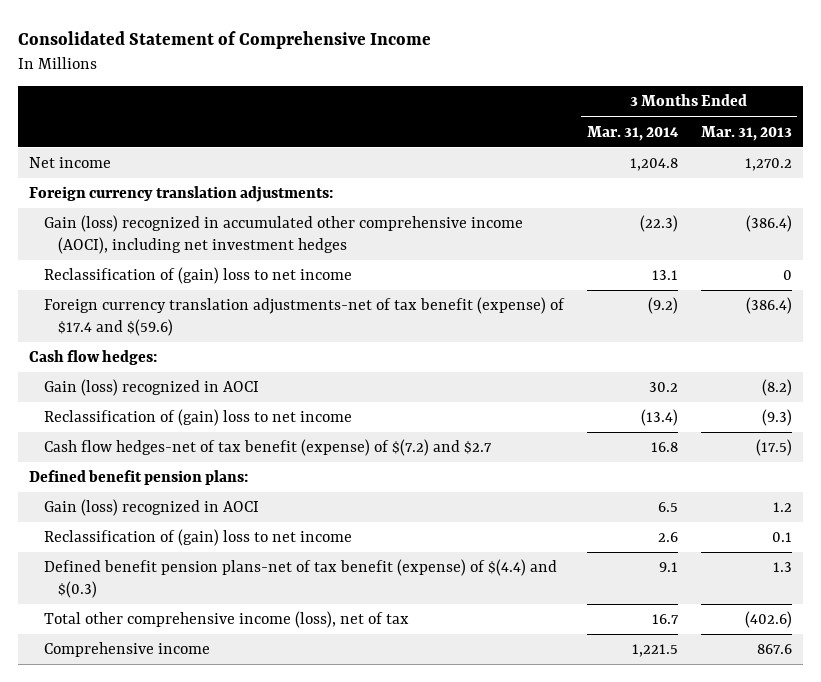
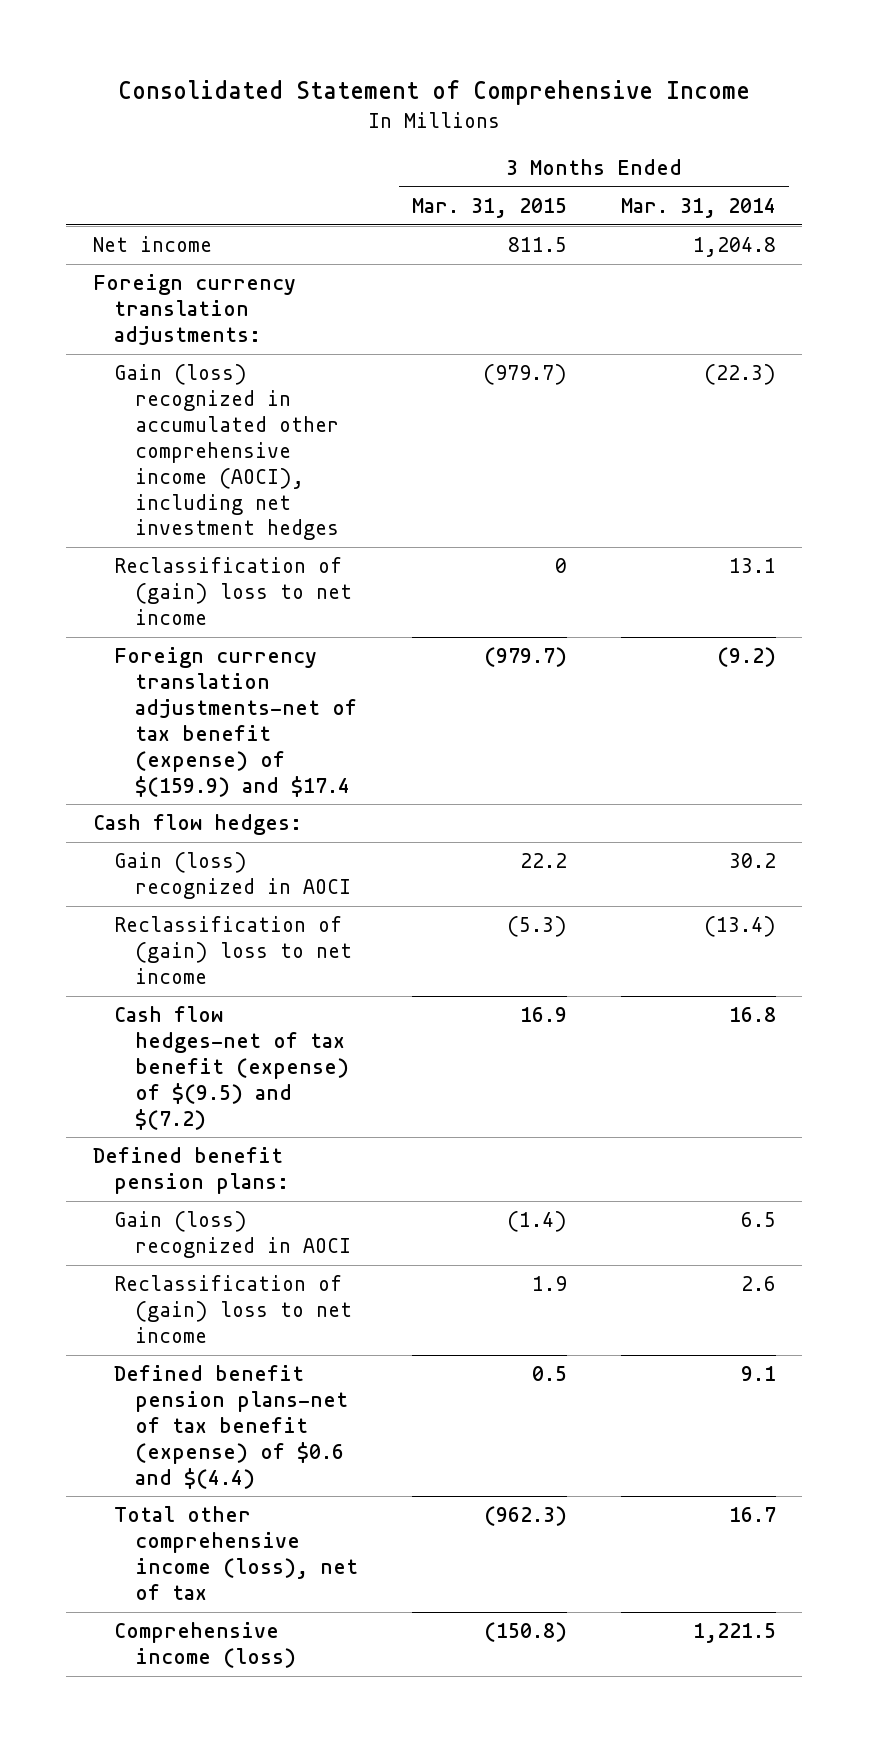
[700,125,792,141] Mar. 31, 2013 -> none
none -> [412,197,568,218] Mar. 31, 2015
[43,297,565,337] Foreign currency translation adjustments-net of tax benefit (expense) of $17.4 and $(59.6) -> [114,647,358,797] Foreign currency translation adjustments-net of tax benefit (expense) of $(159.9) and $17.4
[43,439,492,457] Cash flow hedges-net of tax benefit (expense) of $(7.2) and $2.7 -> [114,1006,350,1130] Cash flow hedges-net of tax benefit (expense) of $(9.5) and $(7.2)
[43,559,557,599] Defined benefit pension plans-net of tax benefit (expense) of $(4.4) and $(0.3) -> [114,1365,349,1489] Defined benefit pension plans-net of tax benefit (expense) of $0.6 and $(4.4)
[43,642,210,658] Comprehensive income -> [114,1622,297,1669] Comprehensive income (loss)

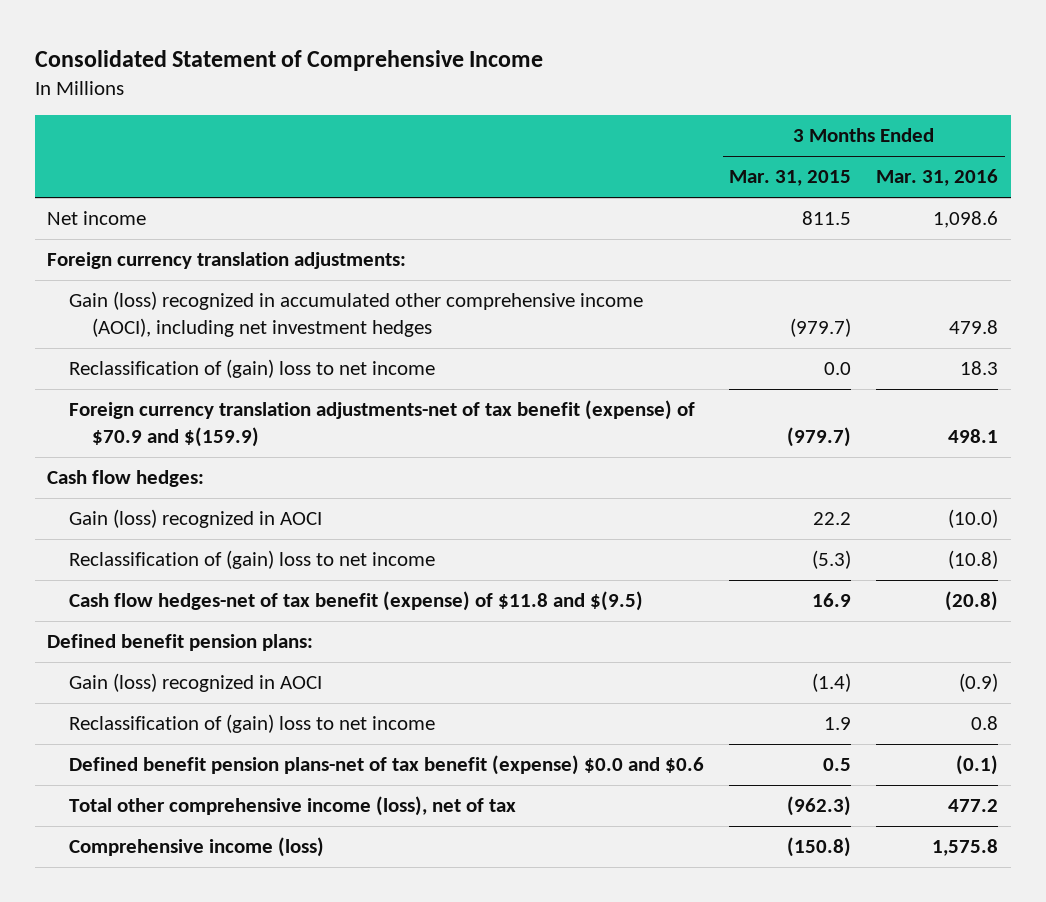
[620,197,776,218] Mar. 31, 2014 -> none
none -> [876,169,999,187] Mar. 31, 2016
[555,558,568,574] 0 -> [824,362,852,376] 0.0
[114,647,358,797] Foreign currency translation adjustments-net of tax benefit (expense) of $(159.9) and $17.4 -> [69,400,696,447] Foreign currency translation adjustments-net of tax benefit (expense) of $70.9 and $(159.9)
[114,1006,350,1130] Cash flow hedges-net of tax benefit (expense) of $(9.5) and $(7.2) -> [69,591,644,612] Cash flow hedges-net of tax benefit (expense) of $11.8 and $(9.5)
[114,1365,349,1489] Defined benefit pension plans-net of tax benefit (expense) of $0.6 and $(4.4) -> [69,755,705,776] Defined benefit pension plans-net of tax benefit (expense) $0.0 and $0.6

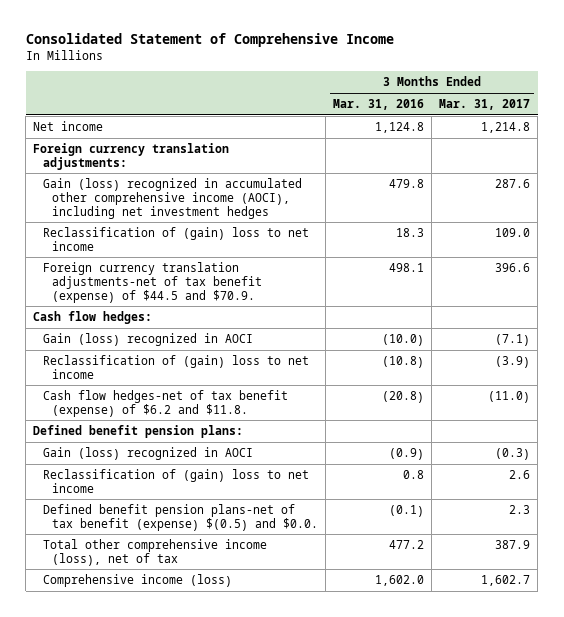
[729,170,852,187] Mar. 31, 2015 -> none
none -> [439,99,531,111] Mar. 31, 2017
[933,211,999,229] 1,098.6 -> [375,122,425,134] 1,124.8
[69,400,696,447] Foreign currency translation adjustments-net of tax benefit (expense) of $70.9 and $(159.9) -> [42,262,263,303] Foreign currency translation adjustments-net of tax benefit (expense) of $44.5 and $70.9.
[69,591,644,612] Cash flow hedges-net of tax benefit (expense) of $11.8 and $(9.5) -> [42,390,288,417] Cash flow hedges-net of tax benefit (expense) of $6.2 and $11.8.
[69,755,705,776] Defined benefit pension plans-net of tax benefit (expense) $0.0 and $0.6 -> [42,504,319,531] Defined benefit pension plans-net of tax benefit (expense) $(0.5) and $0.0.
[932,839,999,857] 1,575.8 -> [375,575,425,587] 1,602.0

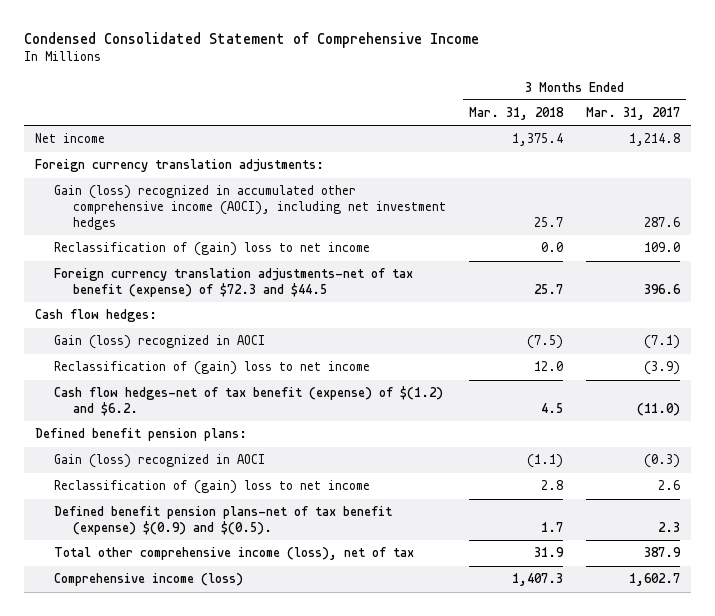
[25,32,394,47] Consolidated Statement of Comprehensive Income -> [23,31,479,48] Condensed Consolidated Statement of Comprehensive Income
[333,99,425,111] Mar. 31, 2016 -> none
none -> [469,107,565,121] Mar. 31, 2018
[42,262,263,303] Foreign currency translation adjustments-net of tax benefit (expense) of $44.5 and $70.9. -> [54,268,414,298] Foreign currency translation adjustments-net of tax benefit (expense) of $72.3 and $44.5
[42,390,288,417] Cash flow hedges-net of tax benefit (expense) of $6.2 and $11.8. -> [54,386,444,417] Cash flow hedges-net of tax benefit (expense) of $(1.2) and $6.2.
[42,504,319,531] Defined benefit pension plans-net of tax benefit (expense) $(0.5) and $0.0. -> [54,506,393,536] Defined benefit pension plans-net of tax benefit (expense) $(0.9) and $(0.5).

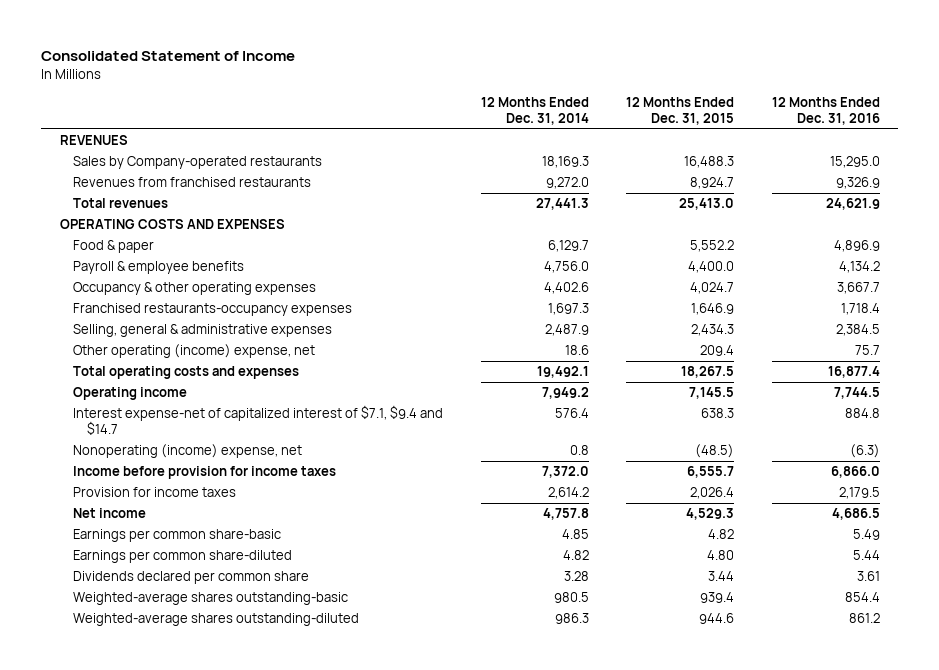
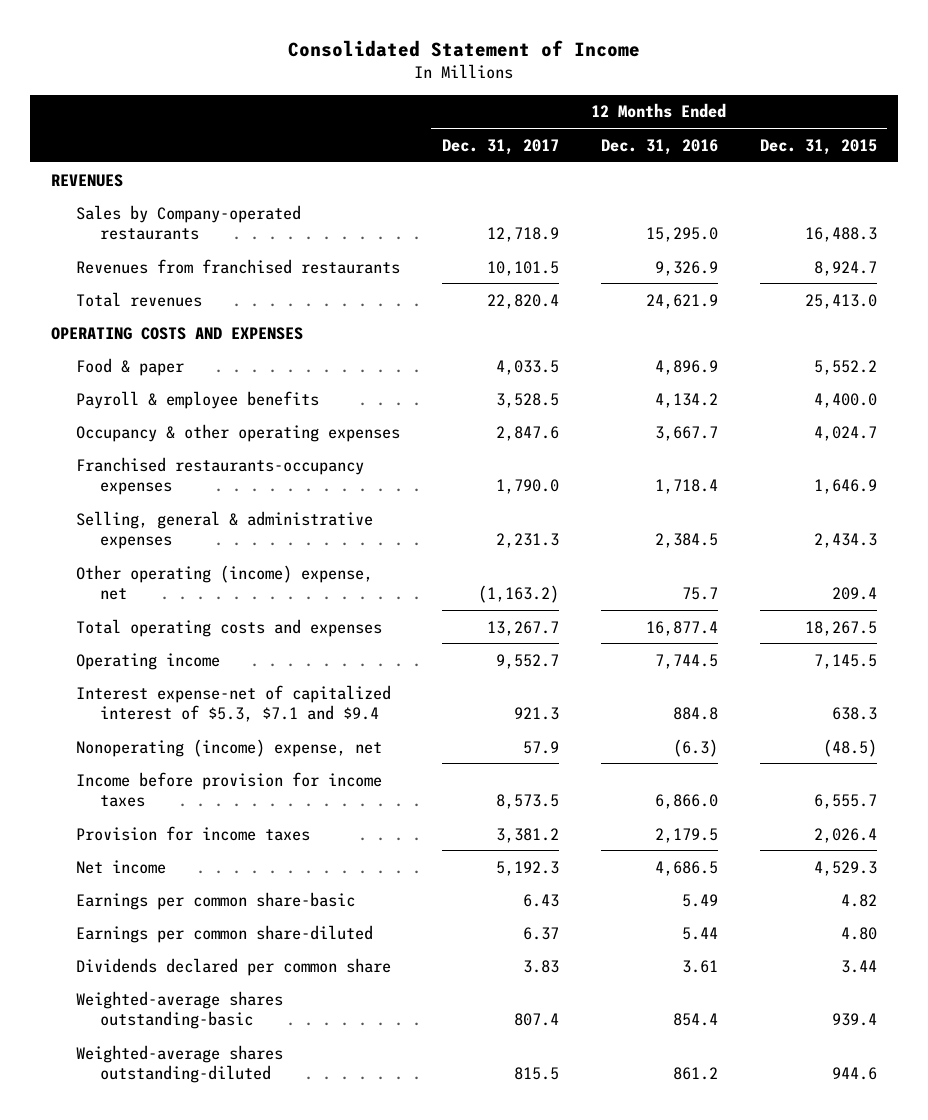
[480,97,589,126] 12 Months Ended Dec. 31, 2014 -> none
none -> [441,138,559,155] Dec. 31, 2017
[73,405,444,436] Interest expense-net of capitalized interest of $7.1, $9.4 and $14.7 -> [75,684,391,723] Interest expense-net of capitalized interest of $5.3, $7.1 and $9.4

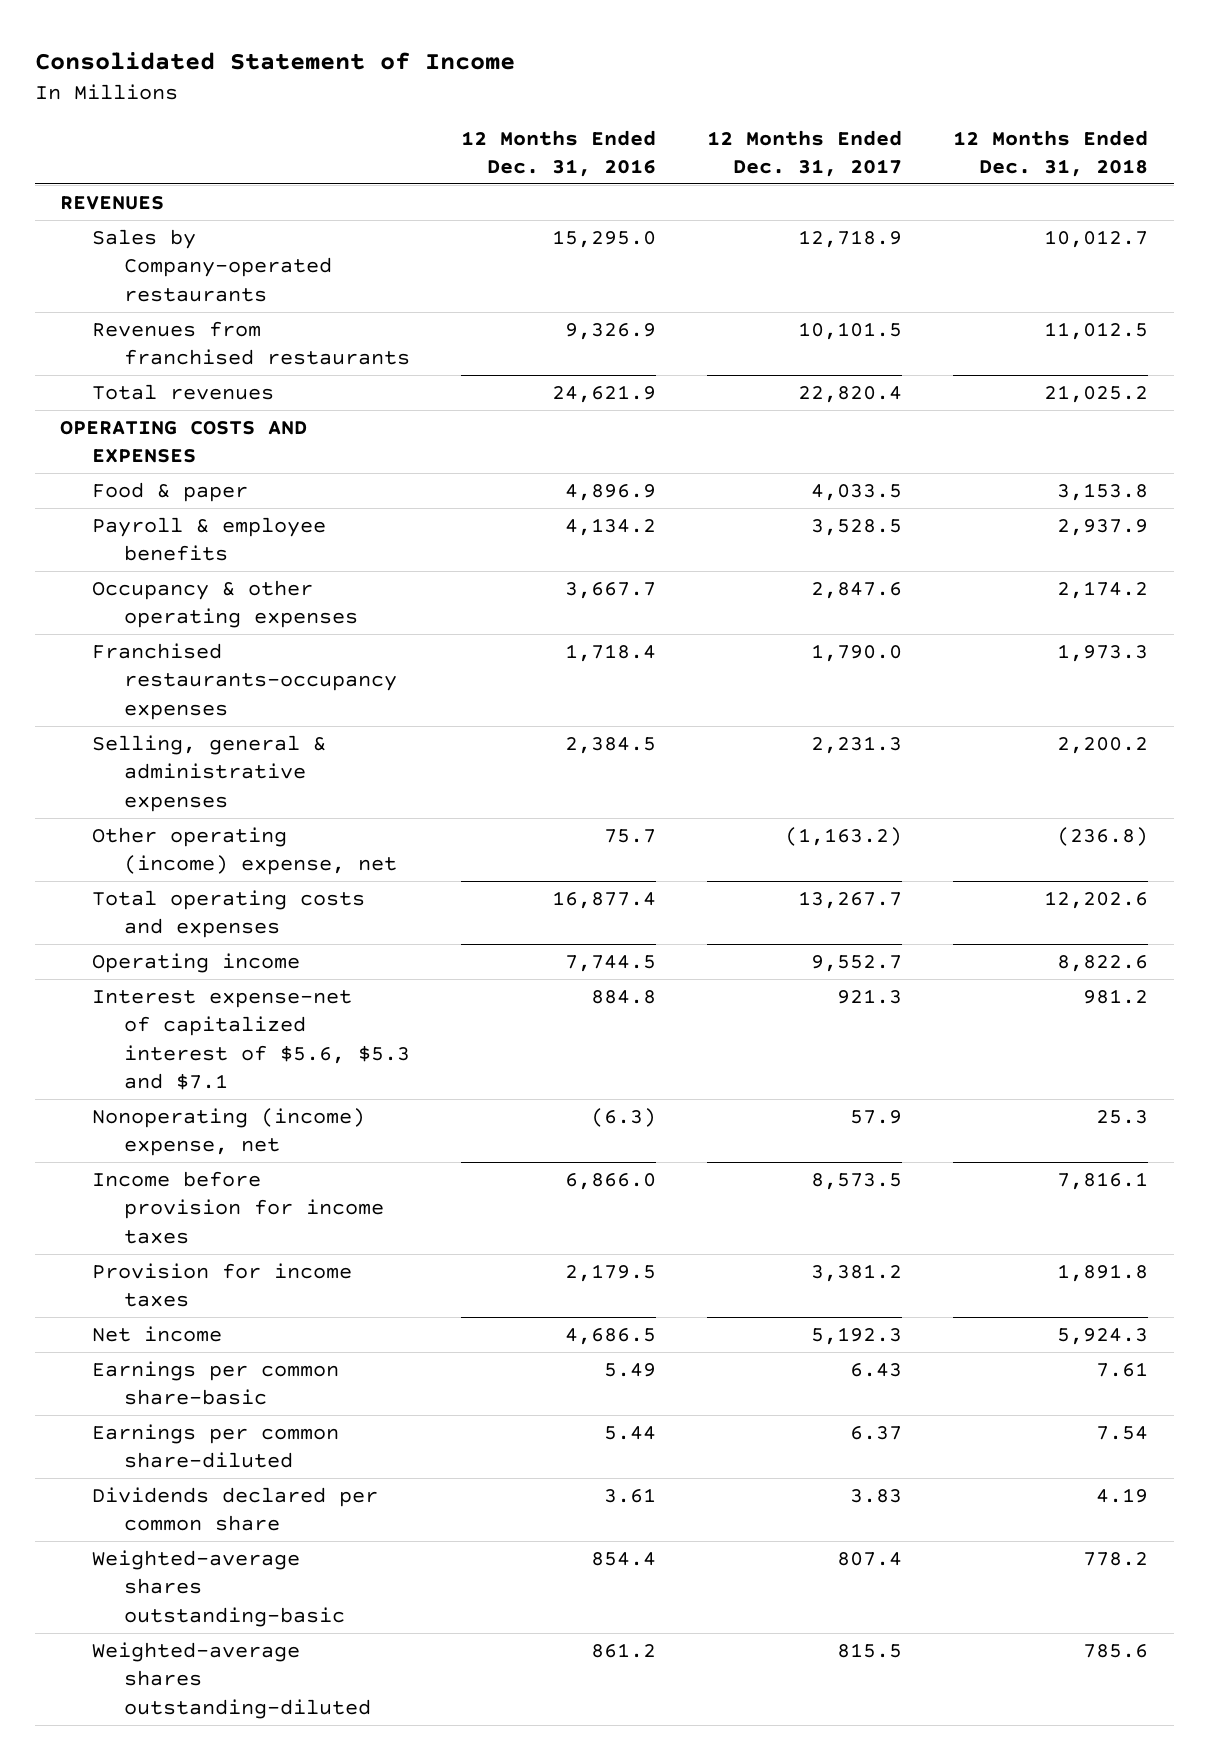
[759,138,877,155] Dec. 31, 2015 -> none
none -> [953,129,1149,177] 12 Months Ended Dec. 31, 2018
[75,684,391,723] Interest expense-net of capitalized interest of $5.3, $7.1 and $9.4 -> [92,989,410,1091] Interest expense-net of capitalized interest of $5.6, $5.3 and $7.1

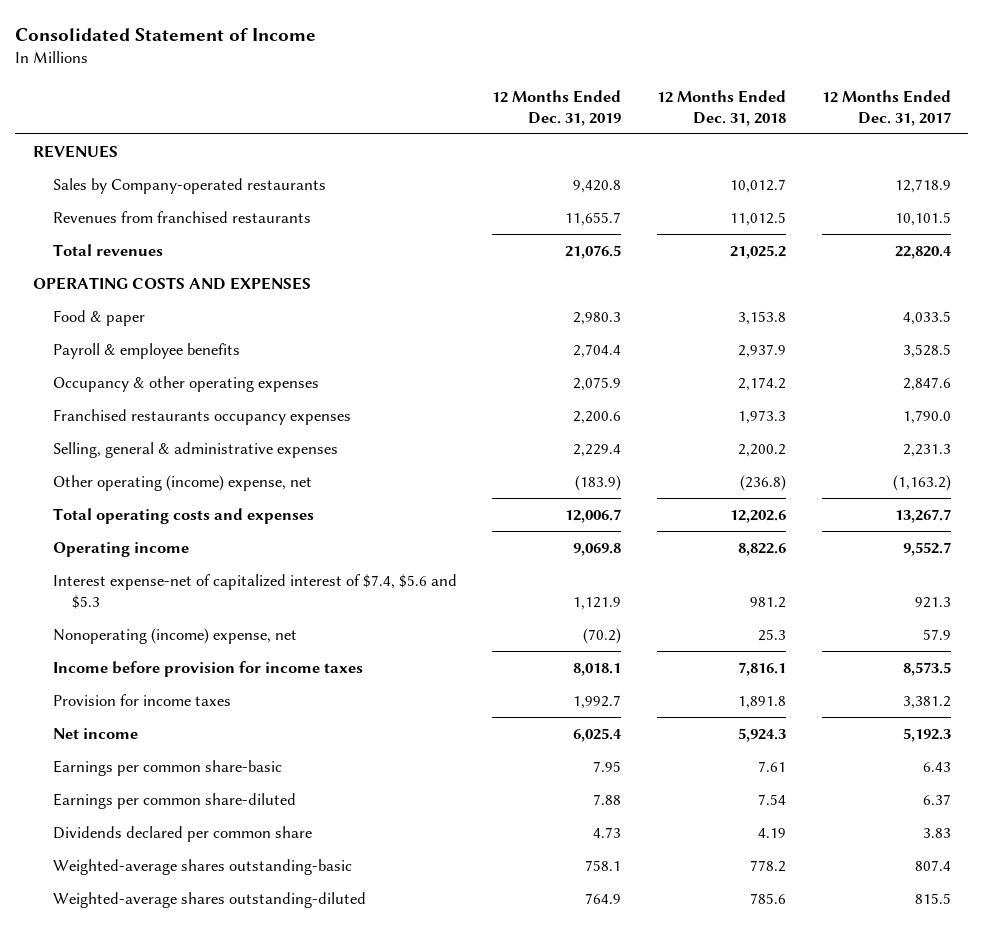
[460,129,656,177] 12 Months Ended Dec. 31, 2016 -> none
none -> [492,89,622,126] 12 Months Ended Dec. 31, 2019
[92,642,397,720] Franchised restaurants-occupancy expenses -> [52,408,351,425] Franchised restaurants occupancy expenses
[92,989,410,1091] Interest expense-net of capitalized interest of $5.6, $5.3 and $7.1 -> [52,573,457,609] Interest expense-net of capitalized interest of $7.4, $5.6 and $5.3

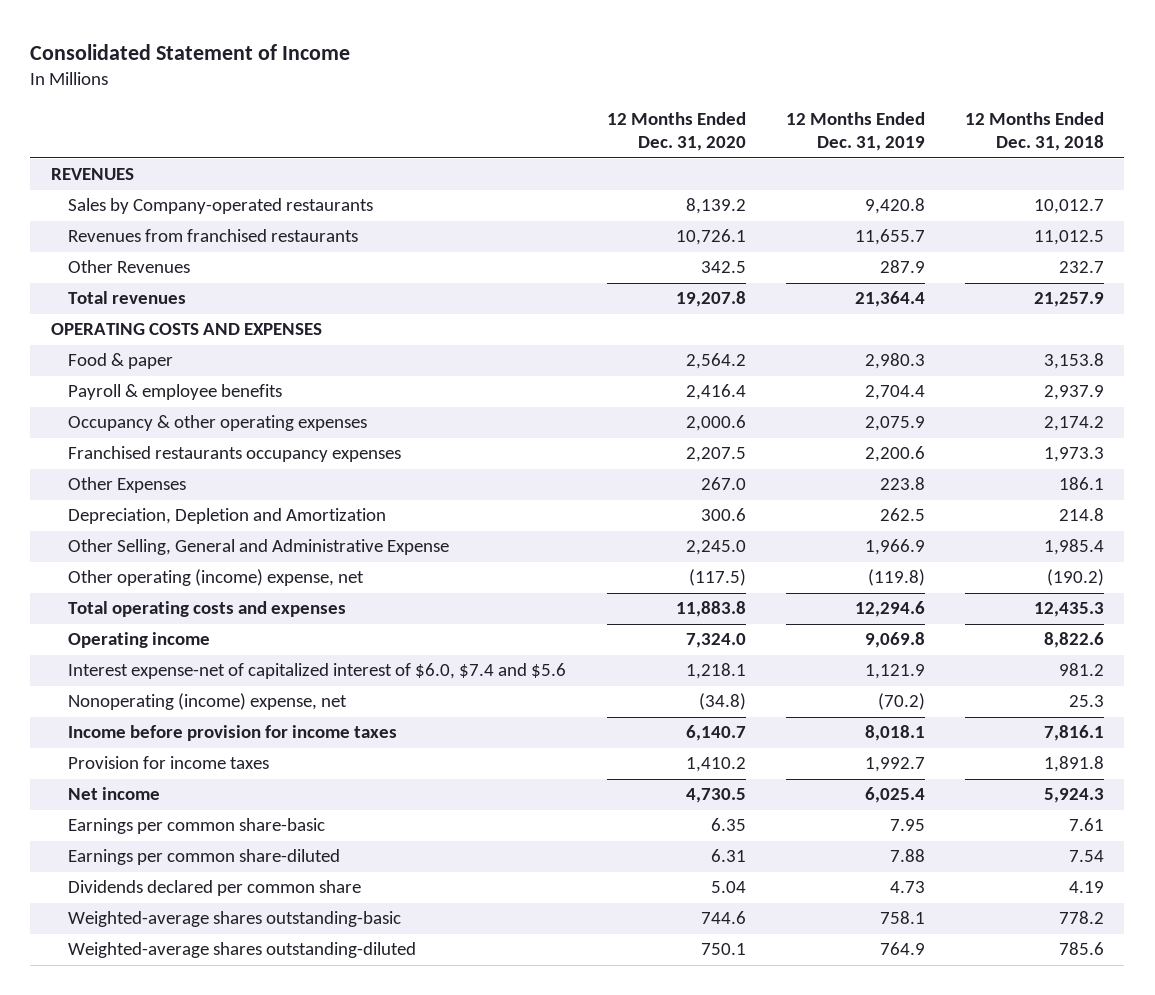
[821,89,951,126] 12 Months Ended Dec. 31, 2017 -> none
none -> [606,112,746,152] 12 Months Ended Dec. 31, 2020
none -> [68,260,191,274] Other Revenues
[565,244,622,259] 21,076.5 -> [854,291,925,308] 21,364.4
[730,244,787,259] 21,025.2 -> [1034,292,1105,308] 21,257.9
[52,441,338,458] Selling, general & administrative expenses -> none
none -> [68,477,187,494] Other Expenses
none -> [68,508,387,525] Depreciation, Depletion and Amortization
none -> [68,539,450,556] Other Selling, General and Administrative Expense
[575,474,622,491] (183.9) -> [867,569,925,587] (119.8)
[740,474,787,491] (236.8) -> [1047,569,1105,587] (190.2)
[565,508,622,523] 12,006.7 -> [854,601,925,618] 12,294.6
[730,509,787,523] 12,202.6 -> [1034,602,1105,618] 12,435.3
[52,573,457,609] Interest expense-net of capitalized interest of $7.4, $5.6 and $5.3 -> [68,663,567,680] Interest expense-net of capitalized interest of $6.0, $7.4 and $5.6

